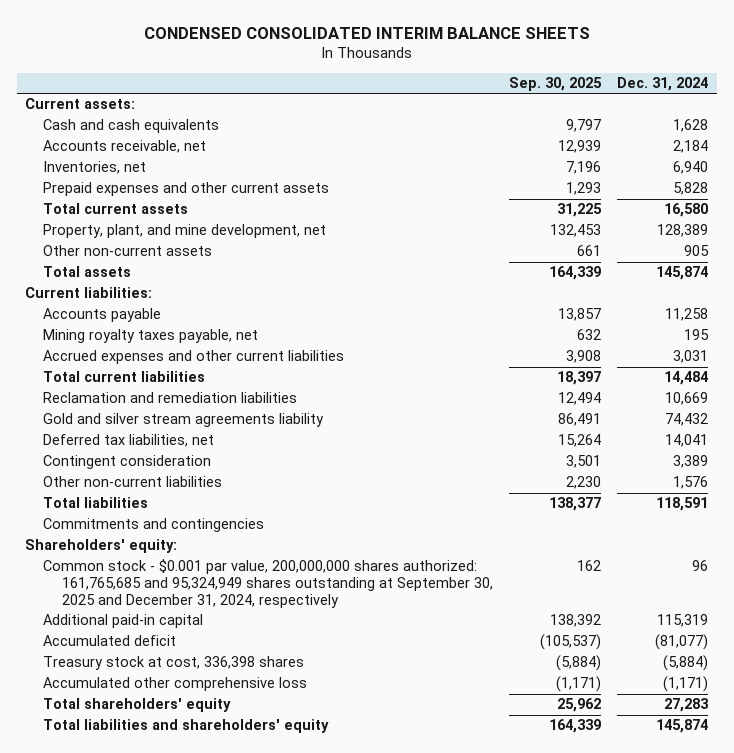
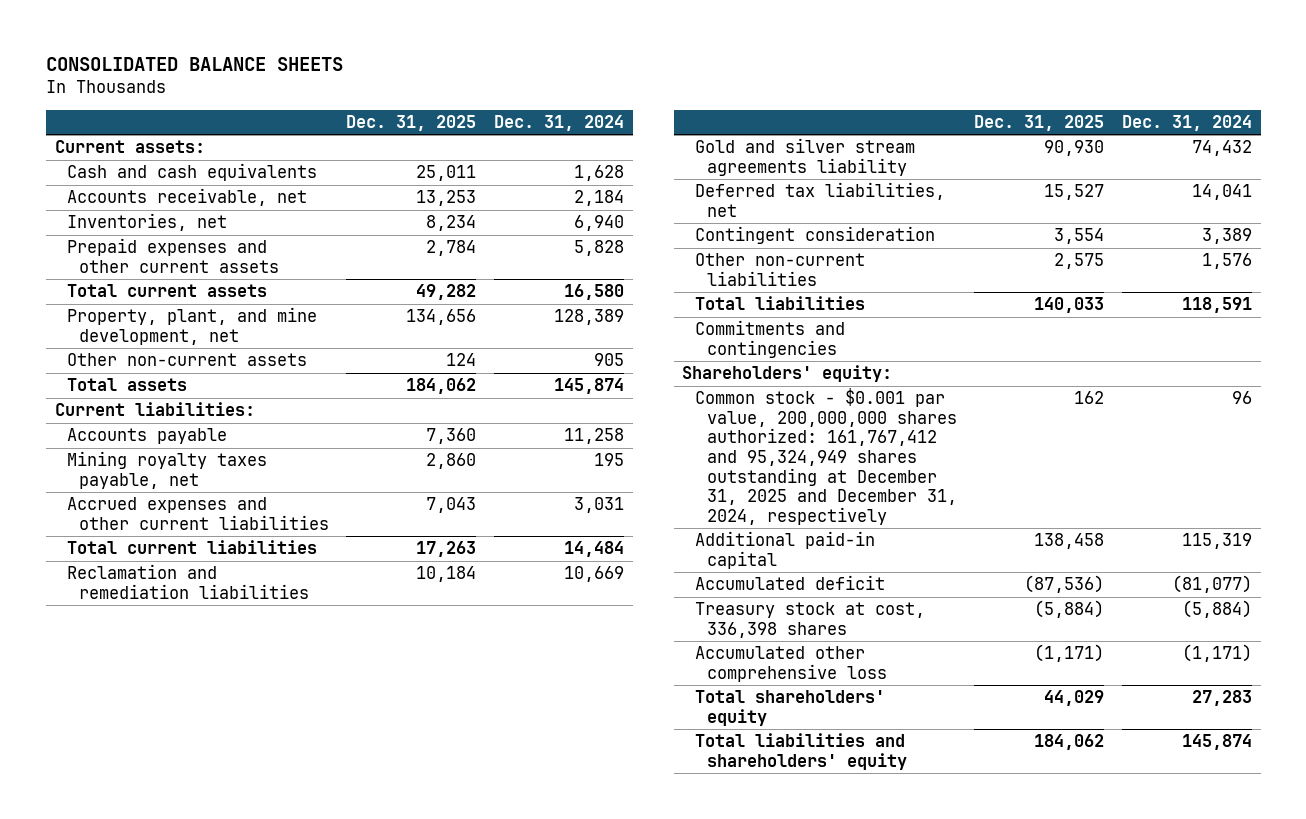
[143,27,590,40] CONDENSED CONSOLIDATED INTERIM BALANCE SHEETS -> [45,57,343,72] CONSOLIDATED BALANCE SHEETS
[508,77,602,92] Sep. 30, 2025 -> none
none -> [346,115,477,132] Dec. 31, 2025
[43,559,493,609] Common stock - $0.001 par value, 200,000,000 shares authorized: 161,765,685 and 95,324,949 shares outstanding at September 30, 2025 and December 31, 2024, respectively -> [694,388,957,525] Common stock - $0.001 par value, 200,000,000 shares authorized: 161,767,412 and 95,324,949 shares outstanding at December 31, 2025 and December 31, 2024, respectively

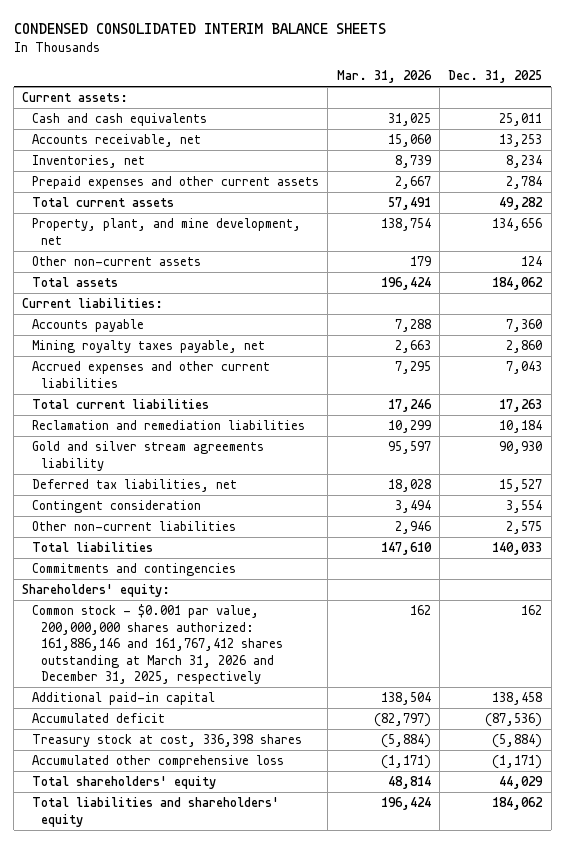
[45,57,343,72] CONSOLIDATED BALANCE SHEETS -> [13,23,386,35] CONDENSED CONSOLIDATED INTERIM BALANCE SHEETS
[493,115,624,132] Dec. 31, 2024 -> none
none -> [336,70,432,84] Mar. 31, 2026
[694,388,957,525] Common stock - $0.001 par value, 200,000,000 shares authorized: 161,767,412 and 95,324,949 shares outstanding at December 31, 2025 and December 31, 2024, respectively -> [31,604,284,685] Common stock - $0.001 par value, 200,000,000 shares authorized: 161,886,146 and 161,767,412 shares outstanding at March 31, 2026 and December 31, 2025, respectively

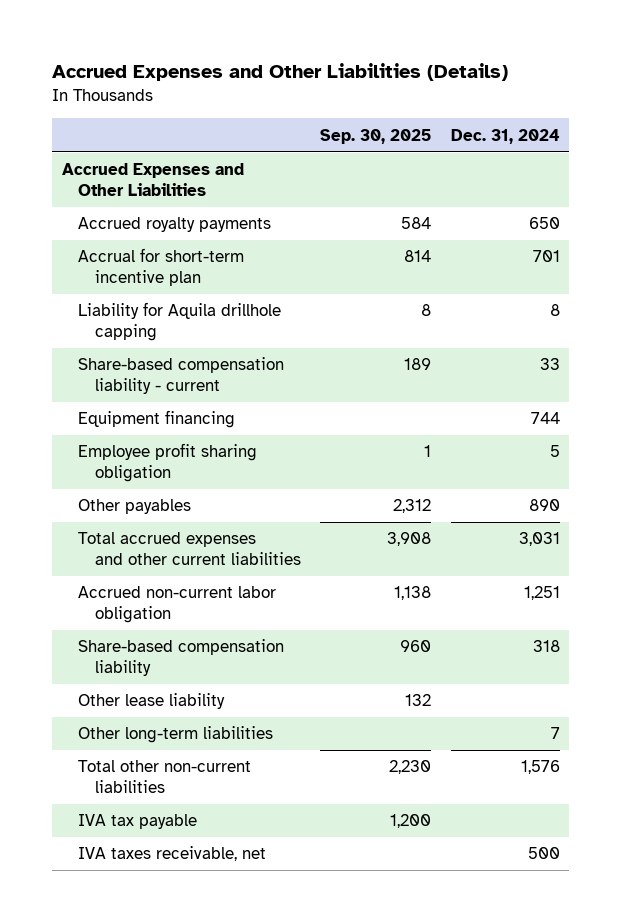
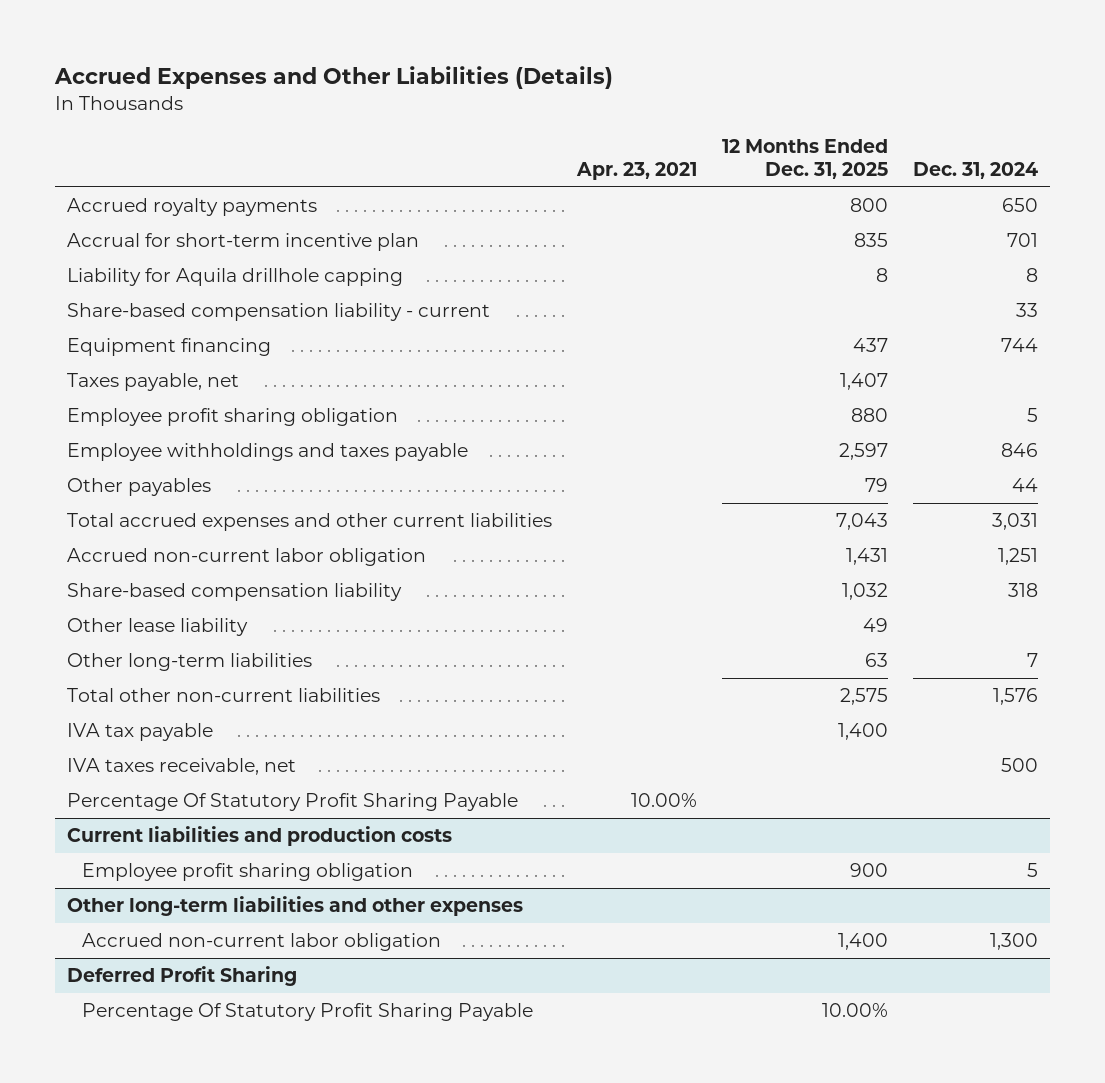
[320,128,432,144] Sep. 30, 2025 -> none
none -> [576,162,698,181] Apr. 23, 2021
none -> [722,138,889,180] 12 Months Ended Dec. 31, 2025
[61,163,244,196] Accrued Expenses and Other Liabilities -> none
none -> [67,373,240,392] Taxes payable, net
none -> [67,443,469,462] Employee withholdings and taxes payable
[528,499,560,512] 890 -> [1011,478,1038,493] 44
none -> [67,793,519,812] Percentage Of Statutory Profit Sharing Payable
none -> [67,826,453,847] Current liabilities and production costs
none -> [81,863,413,882] Employee profit sharing obligation
none -> [67,896,524,917] Other long-term liabilities and other expenses
none -> [81,933,441,952] Accrued non-current labor obligation
none -> [67,966,298,987] Deferred Profit Sharing
none -> [81,1003,533,1022] Percentage Of Statutory Profit Sharing Payable

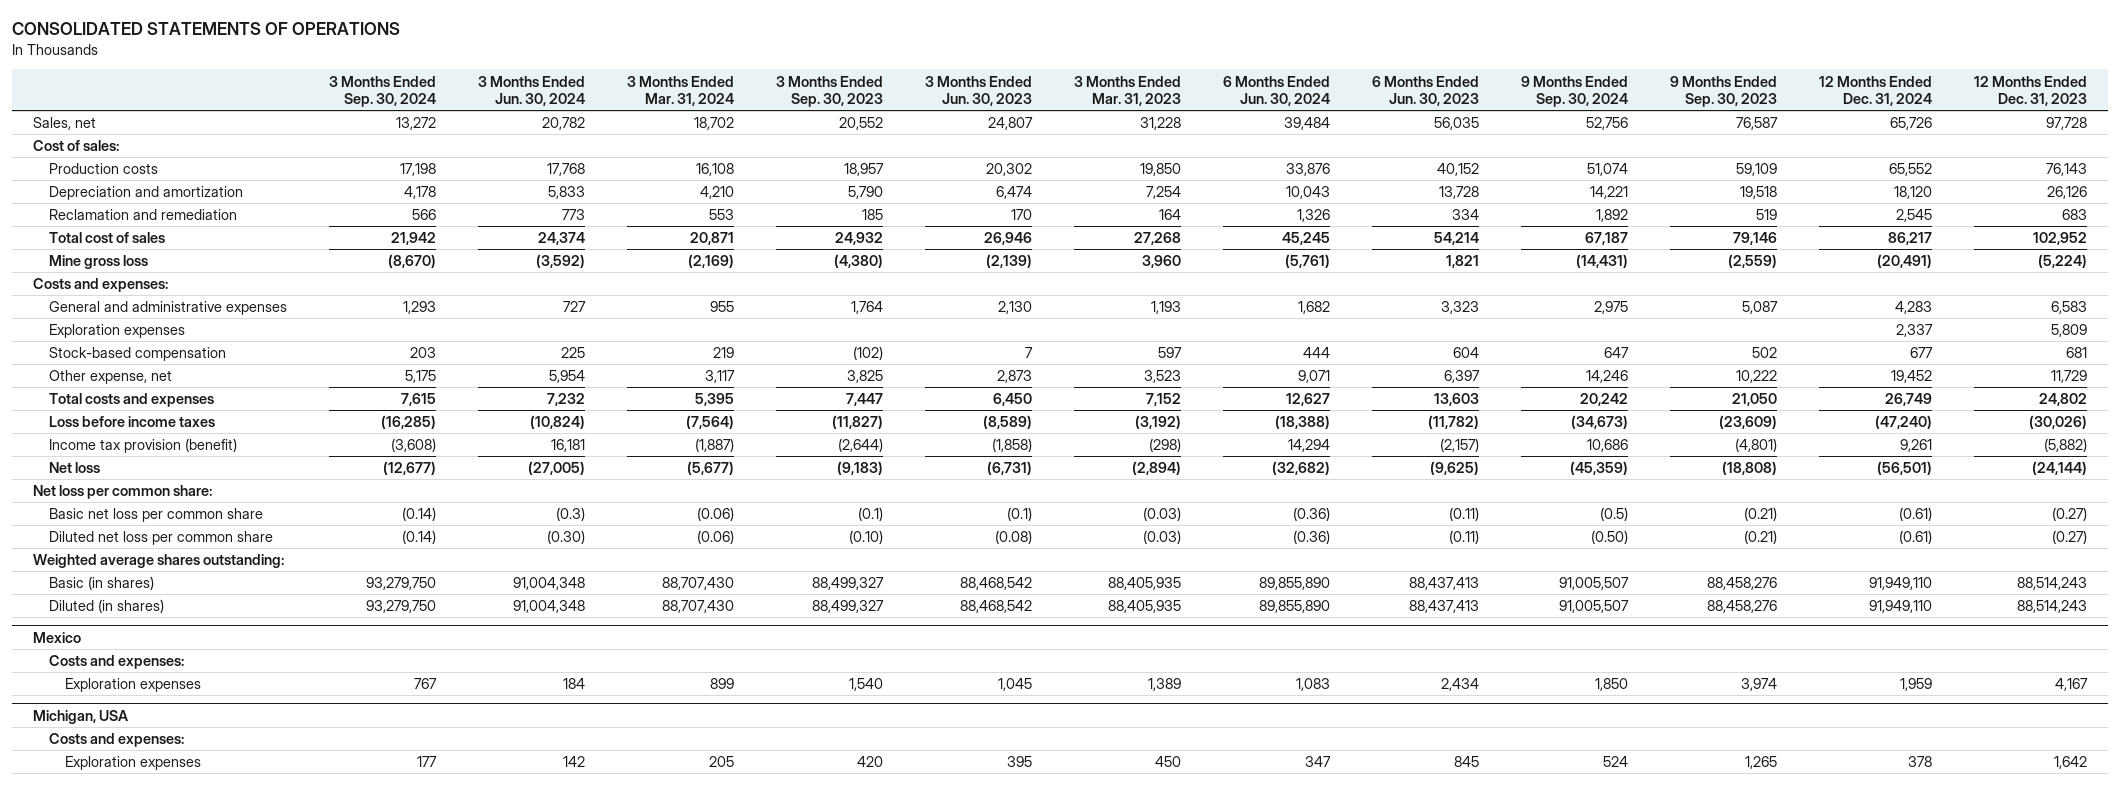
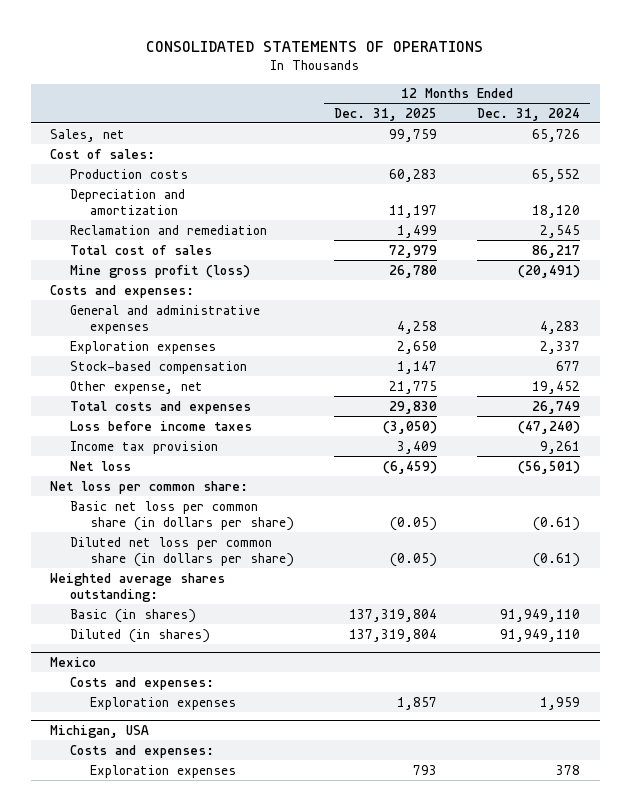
[329,75,437,107] 3 Months Ended Sep. 30, 2024 -> none
[478,75,586,106] 3 Months Ended Jun. 30, 2024 -> none
[627,75,735,106] 3 Months Ended Mar. 31, 2024 -> none
[776,75,884,107] 3 Months Ended Sep. 30, 2023 -> none
[925,75,1033,106] 3 Months Ended Jun. 30, 2023 -> none
[1074,75,1182,106] 3 Months Ended Mar. 31, 2023 -> none
[1223,75,1331,106] 6 Months Ended Jun. 30, 2024 -> none
[1372,75,1480,106] 6 Months Ended Jun. 30, 2023 -> none
[1520,75,1628,107] 9 Months Ended Sep. 30, 2024 -> none
[1669,75,1777,107] 9 Months Ended Sep. 30, 2023 -> none
[1973,75,2087,106] 12 Months Ended Dec. 31, 2023 -> none
none -> [334,107,438,121] Dec. 31, 2025
[49,255,149,270] Mine gross loss -> [70,264,251,278] Mine gross profit (loss)
[49,438,238,454] Income tax provision (benefit) -> [70,440,219,454] Income tax provision
[49,508,264,523] Basic net loss per common share -> [70,500,295,531] Basic net loss per common share (in dollars per share)
[49,531,274,546] Diluted net loss per common share -> [70,536,295,567] Diluted net loss per common share (in dollars per share)

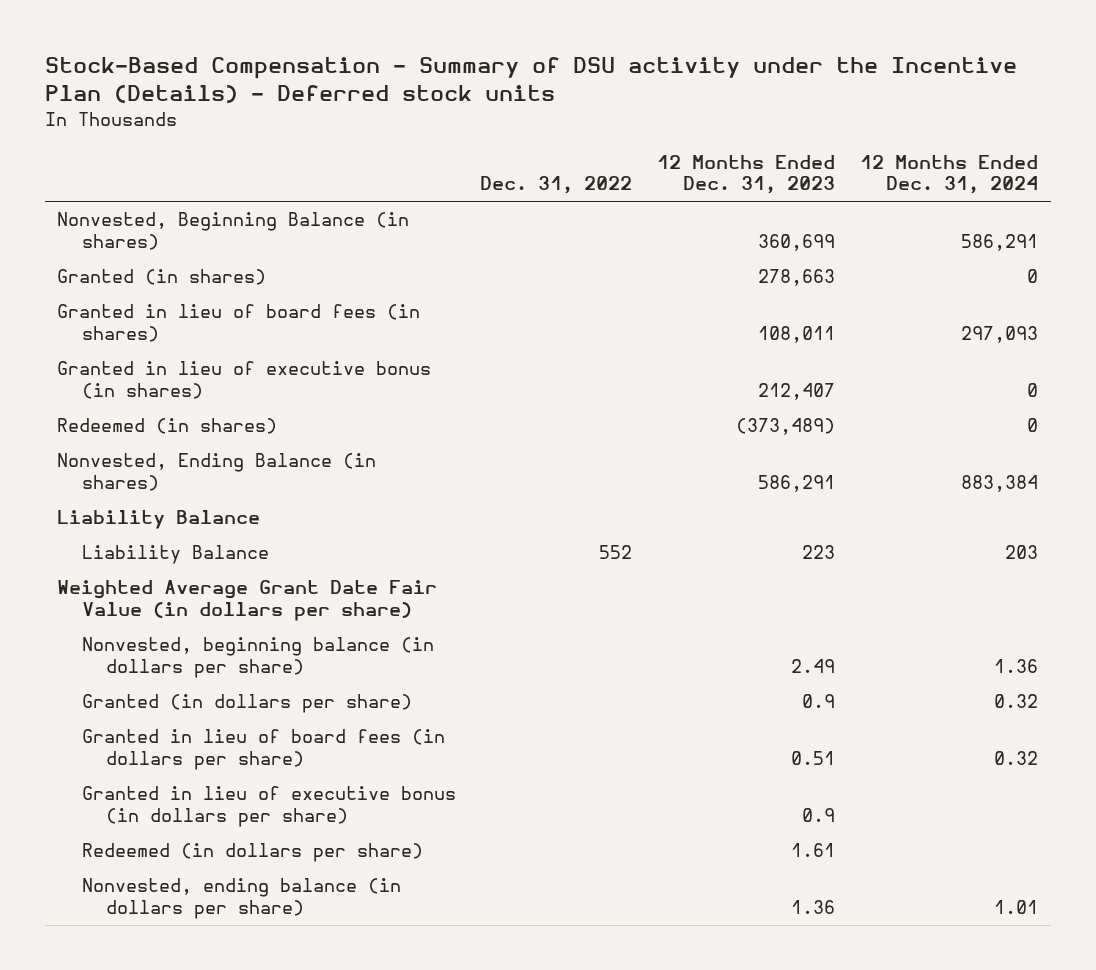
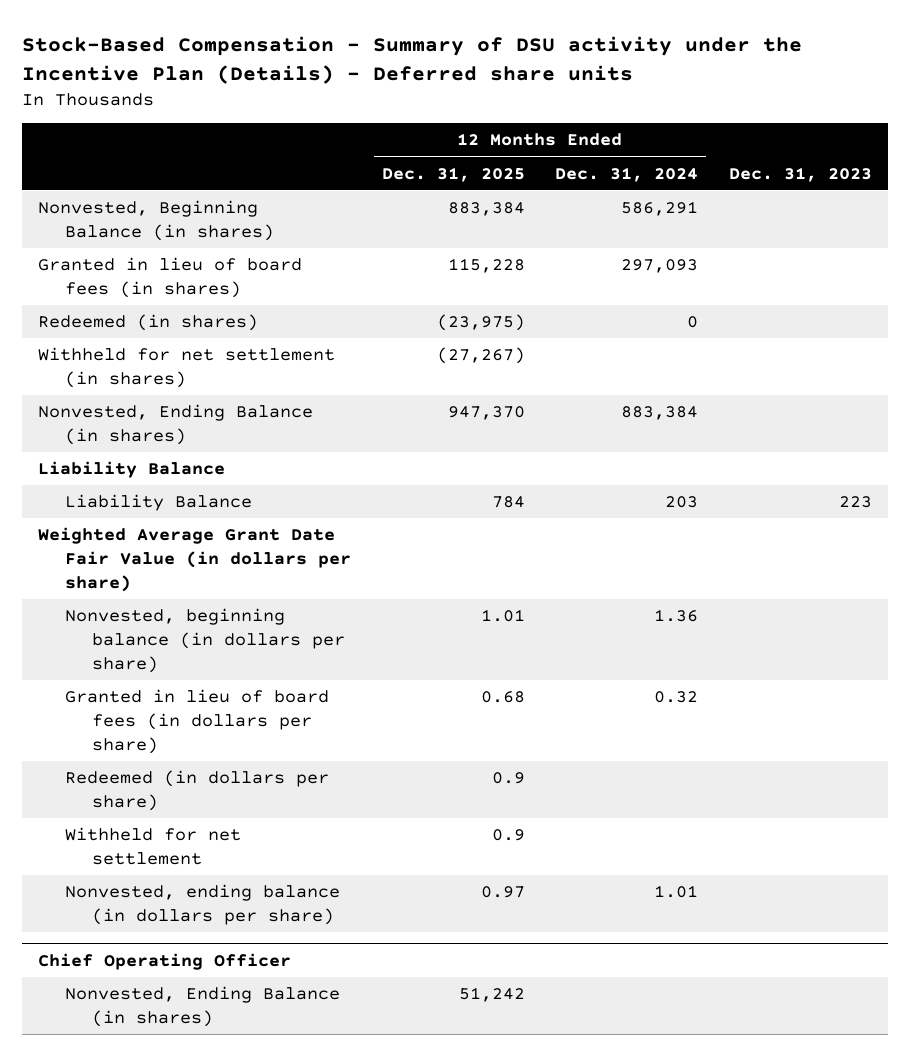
[44,57,1017,104] Stock-Based Compensation - Summary of DSU activity under the Incentive Plan (Details) - Deferred stock units -> [22,36,803,84] Stock-Based Compensation - Summary of DSU activity under the Incentive Plan (Details) - Deferred share units
[480,176,633,195] Dec. 31, 2022 -> none
[657,154,836,195] 12 Months Ended Dec. 31, 2023 -> none
none -> [381,166,525,182] Dec. 31, 2025
none -> [729,166,873,182] Dec. 31, 2023
[57,269,267,286] Granted (in shares) -> none
[57,361,432,400] Granted in lieu of executive bonus (in shares) -> none
none -> [37,347,335,388] Withheld for net settlement (in shares)
[81,694,412,714] Granted (in dollars per share) -> none
[81,786,456,828] Granted in lieu of executive bonus (in dollars per share) -> none
none -> [64,827,241,865] Withheld for net settlement
none -> [37,953,291,971] Chief Operating Officer
none -> [64,986,340,1027] Nonvested, Ending Balance (in shares)

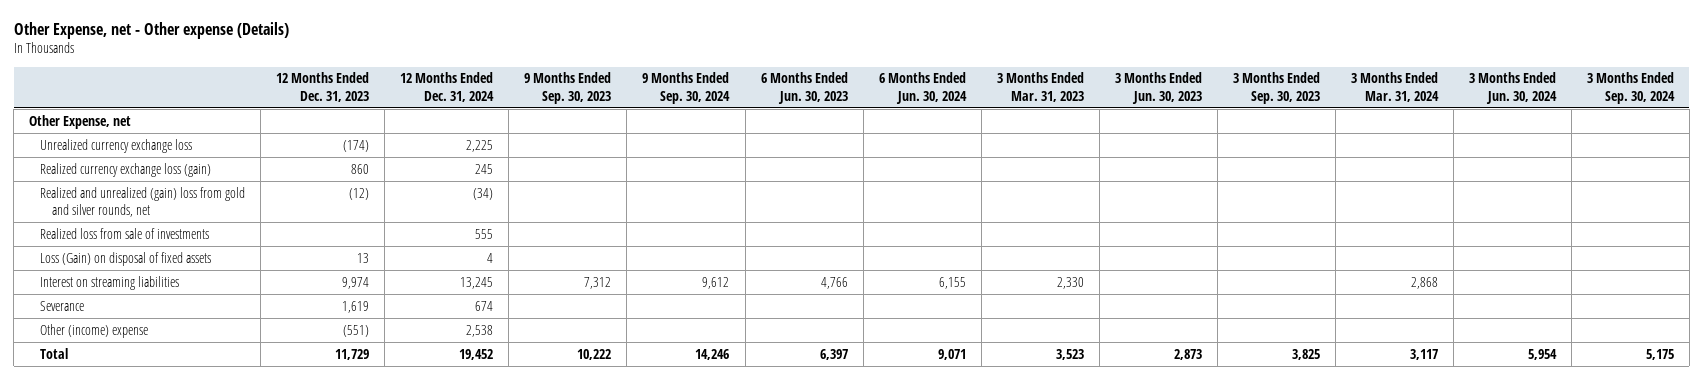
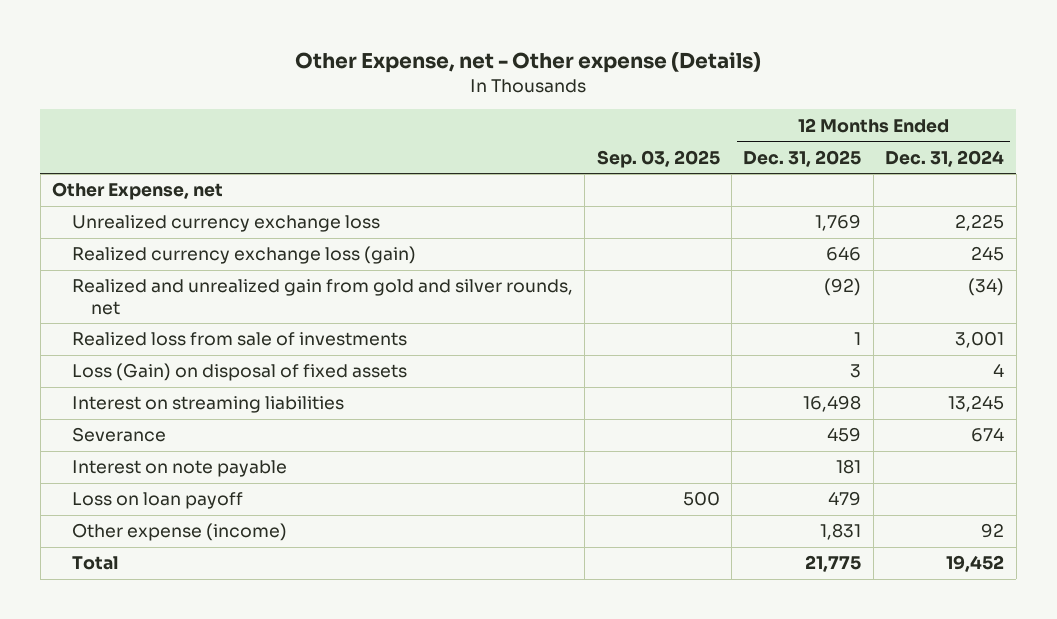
[276,72,370,102] 12 Months Ended Dec. 31, 2023 -> none
[524,72,612,104] 9 Months Ended Sep. 30, 2023 -> none
[642,72,731,104] 9 Months Ended Sep. 30, 2024 -> none
[760,72,848,104] 6 Months Ended Jun. 30, 2023 -> none
[878,72,967,104] 6 Months Ended Jun. 30, 2024 -> none
[996,72,1084,102] 3 Months Ended Mar. 31, 2023 -> none
[1114,72,1202,104] 3 Months Ended Jun. 30, 2023 -> none
[1232,72,1320,104] 3 Months Ended Sep. 30, 2023 -> none
[1350,72,1439,102] 3 Months Ended Mar. 31, 2024 -> none
[1468,72,1557,104] 3 Months Ended Jun. 30, 2024 -> none
[1586,72,1675,104] 3 Months Ended Sep. 30, 2024 -> none
none -> [596,149,720,168] Sep. 03, 2025
none -> [743,149,862,167] Dec. 31, 2025
[40,186,246,218] Realized and unrealized (gain) loss from gold and silver rounds, net -> [71,279,573,315] Realized and unrealized gain from gold and silver rounds, net
[475,228,494,239] 555 -> [955,331,1005,349] 3,001
none -> [71,460,287,478] Interest on note payable
none -> [71,492,243,510] Loss on loan payoff
[40,323,149,338] Other (income) expense -> [71,523,287,542] Other expense (income)
[466,324,494,337] 2,538 -> [981,523,1005,539] 92

